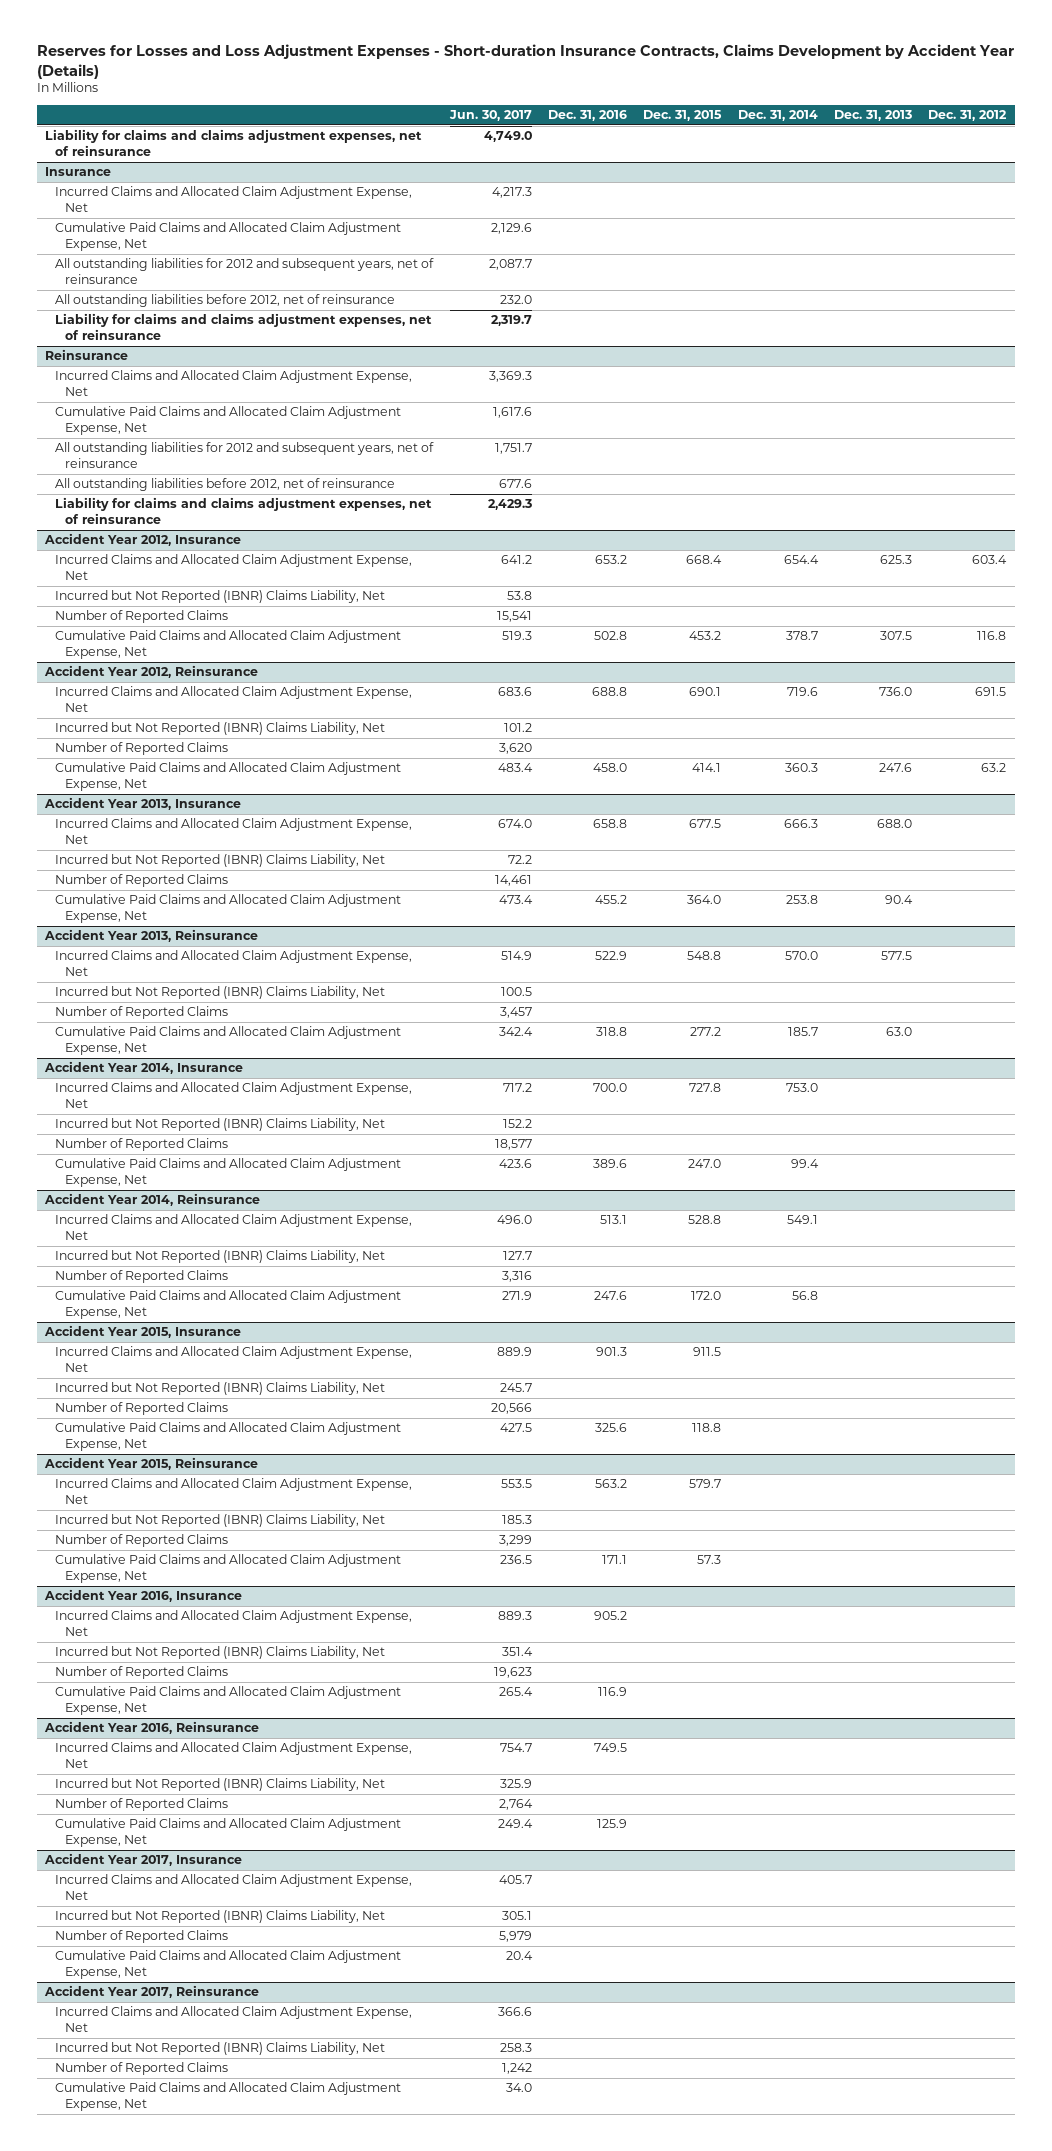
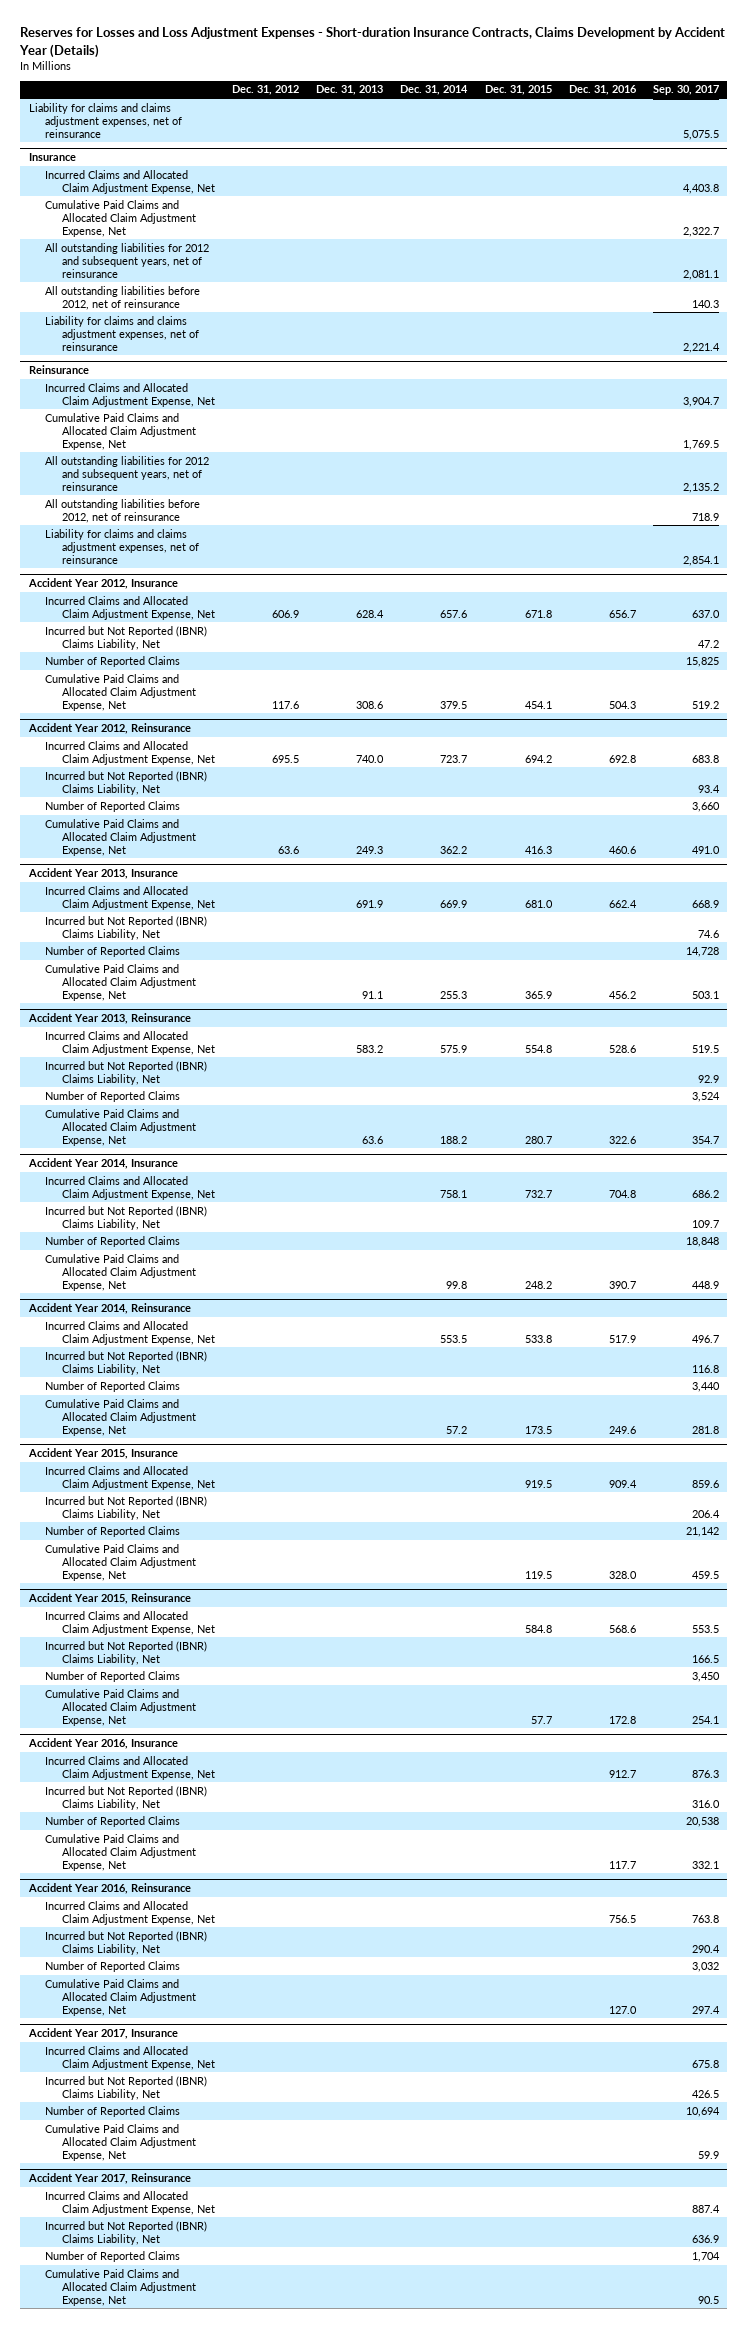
[448,110,532,122] Jun. 30, 2017 -> none
none -> [652,85,719,96] Sep. 30, 2017
[594,555,627,565] 653.2 -> [608,609,636,618] 656.7
[686,555,723,565] 668.4 -> [524,609,552,618] 671.8
[783,555,819,565] 654.4 -> [440,609,468,618] 657.6
[880,555,913,565] 625.3 -> [356,609,385,618] 628.4
[972,555,1008,565] 603.4 -> [272,609,300,618] 606.9
[593,631,627,641] 502.8 -> [608,700,636,709] 504.3
[689,631,722,641] 453.2 -> [524,700,552,709] 454.1
[785,631,818,641] 378.7 -> [440,700,468,709] 379.5
[880,631,913,641] 307.5 -> [356,700,384,709] 308.6
[977,631,1007,641] 116.8 -> [272,700,300,709] 117.6
[591,687,627,697] 688.8 -> [608,754,636,763] 692.8
[689,687,722,697] 690.1 -> [524,754,552,763] 694.2
[786,687,818,697] 719.6 -> [440,754,468,763] 723.7
[879,687,913,697] 736.0 -> [356,754,385,763] 740.0
[975,687,1007,697] 691.5 -> [272,754,300,763] 695.5
[592,763,627,773] 458.0 -> [608,845,636,854] 460.6
[692,763,722,773] 414.1 -> [524,845,552,854] 416.3
[784,763,818,773] 360.3 -> [440,845,468,854] 362.2
[879,763,913,773] 247.6 -> [356,845,384,854] 249.3
[981,763,1007,773] 63.2 -> [278,845,300,854] 63.6
[592,819,627,829] 658.8 -> [608,899,637,908] 662.4
[689,819,722,829] 677.5 -> [524,899,553,908] 681.0
[783,819,818,829] 666.3 -> [440,899,468,908] 669.9
[877,819,913,829] 688.0 -> [356,899,384,908] 691.9
[594,895,627,905] 455.2 -> [608,990,636,999] 456.2
[687,895,722,905] 364.0 -> [524,990,552,999] 365.9
[785,895,818,905] 253.8 -> [440,990,468,999] 255.3
[885,895,914,905] 90.4 -> [362,990,384,999] 91.1
[594,951,627,961] 522.9 -> [608,1044,636,1053] 528.6
[687,951,722,961] 548.8 -> [524,1044,552,1053] 554.8
[784,951,818,961] 570.0 -> [440,1044,468,1053] 575.9
[881,951,913,961] 577.5 -> [356,1044,384,1053] 583.2
[595,1027,627,1037] 318.8 -> [608,1135,636,1144] 322.6
[690,1027,722,1037] 277.2 -> [524,1135,552,1144] 280.7
[787,1027,818,1037] 185.7 -> [440,1135,468,1144] 188.2
[886,1027,913,1037] 63.0 -> [362,1135,384,1144] 63.6
[592,1083,627,1093] 700.0 -> [608,1189,636,1198] 704.8
[689,1083,722,1093] 727.8 -> [524,1189,552,1198] 732.7
[785,1083,818,1093] 753.0 -> [440,1189,468,1198] 758.1
[592,1159,627,1169] 389.6 -> [608,1280,636,1289] 390.7
[688,1159,722,1169] 247.0 -> [524,1280,552,1289] 248.2
[790,1159,819,1169] 99.4 -> [446,1280,468,1289] 99.8
[599,1215,627,1225] 513.1 -> [608,1334,636,1343] 517.9
[688,1215,722,1225] 528.8 -> [524,1334,552,1343] 533.8
[786,1215,818,1225] 549.1 -> [440,1334,468,1343] 553.5
[593,1291,627,1301] 247.6 -> [608,1425,636,1434] 249.6
[691,1291,722,1301] 172.0 -> [524,1425,552,1434] 173.5
[791,1291,818,1301] 56.8 -> [446,1425,468,1434] 57.2
[595,1347,627,1357] 901.3 -> [608,1479,637,1488] 909.4
[693,1347,722,1357] 911.5 -> [524,1479,552,1488] 919.5
[594,1423,627,1433] 325.6 -> [608,1570,637,1579] 328.0
[692,1423,722,1433] 118.8 -> [524,1570,552,1579] 119.5
[594,1479,627,1489] 563.2 -> [608,1624,636,1633] 568.6
[689,1479,722,1489] 579.7 -> [524,1624,552,1633] 584.8
[601,1555,627,1565] 171.1 -> [608,1715,636,1724] 172.8
[697,1555,722,1565] 57.3 -> [530,1715,552,1724] 57.7
[593,1611,627,1621] 905.2 -> [608,1769,636,1778] 912.7
[597,1687,627,1697] 116.9 -> [608,1860,636,1869] 117.7
[593,1743,627,1753] 749.5 -> [608,1914,636,1923] 756.5
[596,1819,627,1829] 125.9 -> [608,2005,637,2014] 127.0

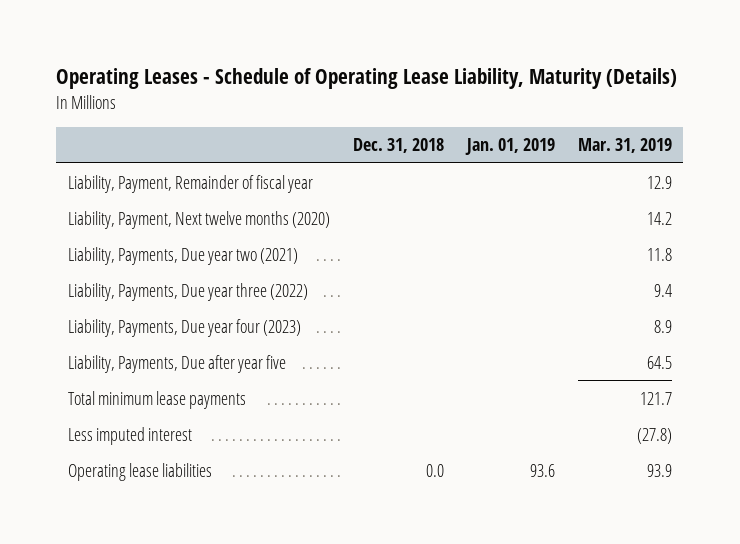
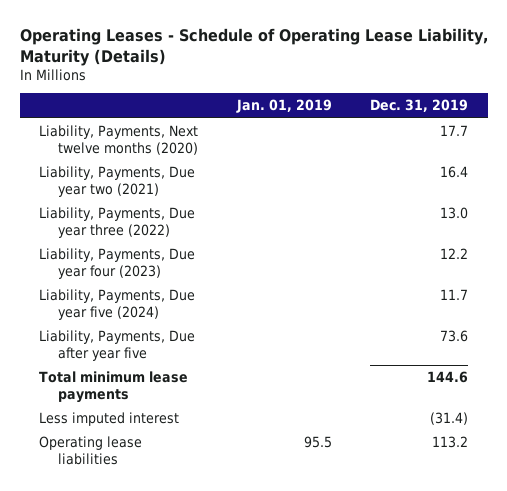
[352,138,444,154] Dec. 31, 2018 -> none
[577,138,672,154] Mar. 31, 2019 -> none
none -> [370,99,469,113] Dec. 31, 2019
[67,174,313,193] Liability, Payment, Remainder of fiscal year -> none
[67,210,330,229] Liability, Payment, Next twelve months (2020) -> [38,125,199,155] Liability, Payments, Next twelve months (2020)
none -> [38,289,195,320] Liability, Payments, Due year five (2024)
[529,463,555,477] 93.6 -> [303,436,332,449] 95.5

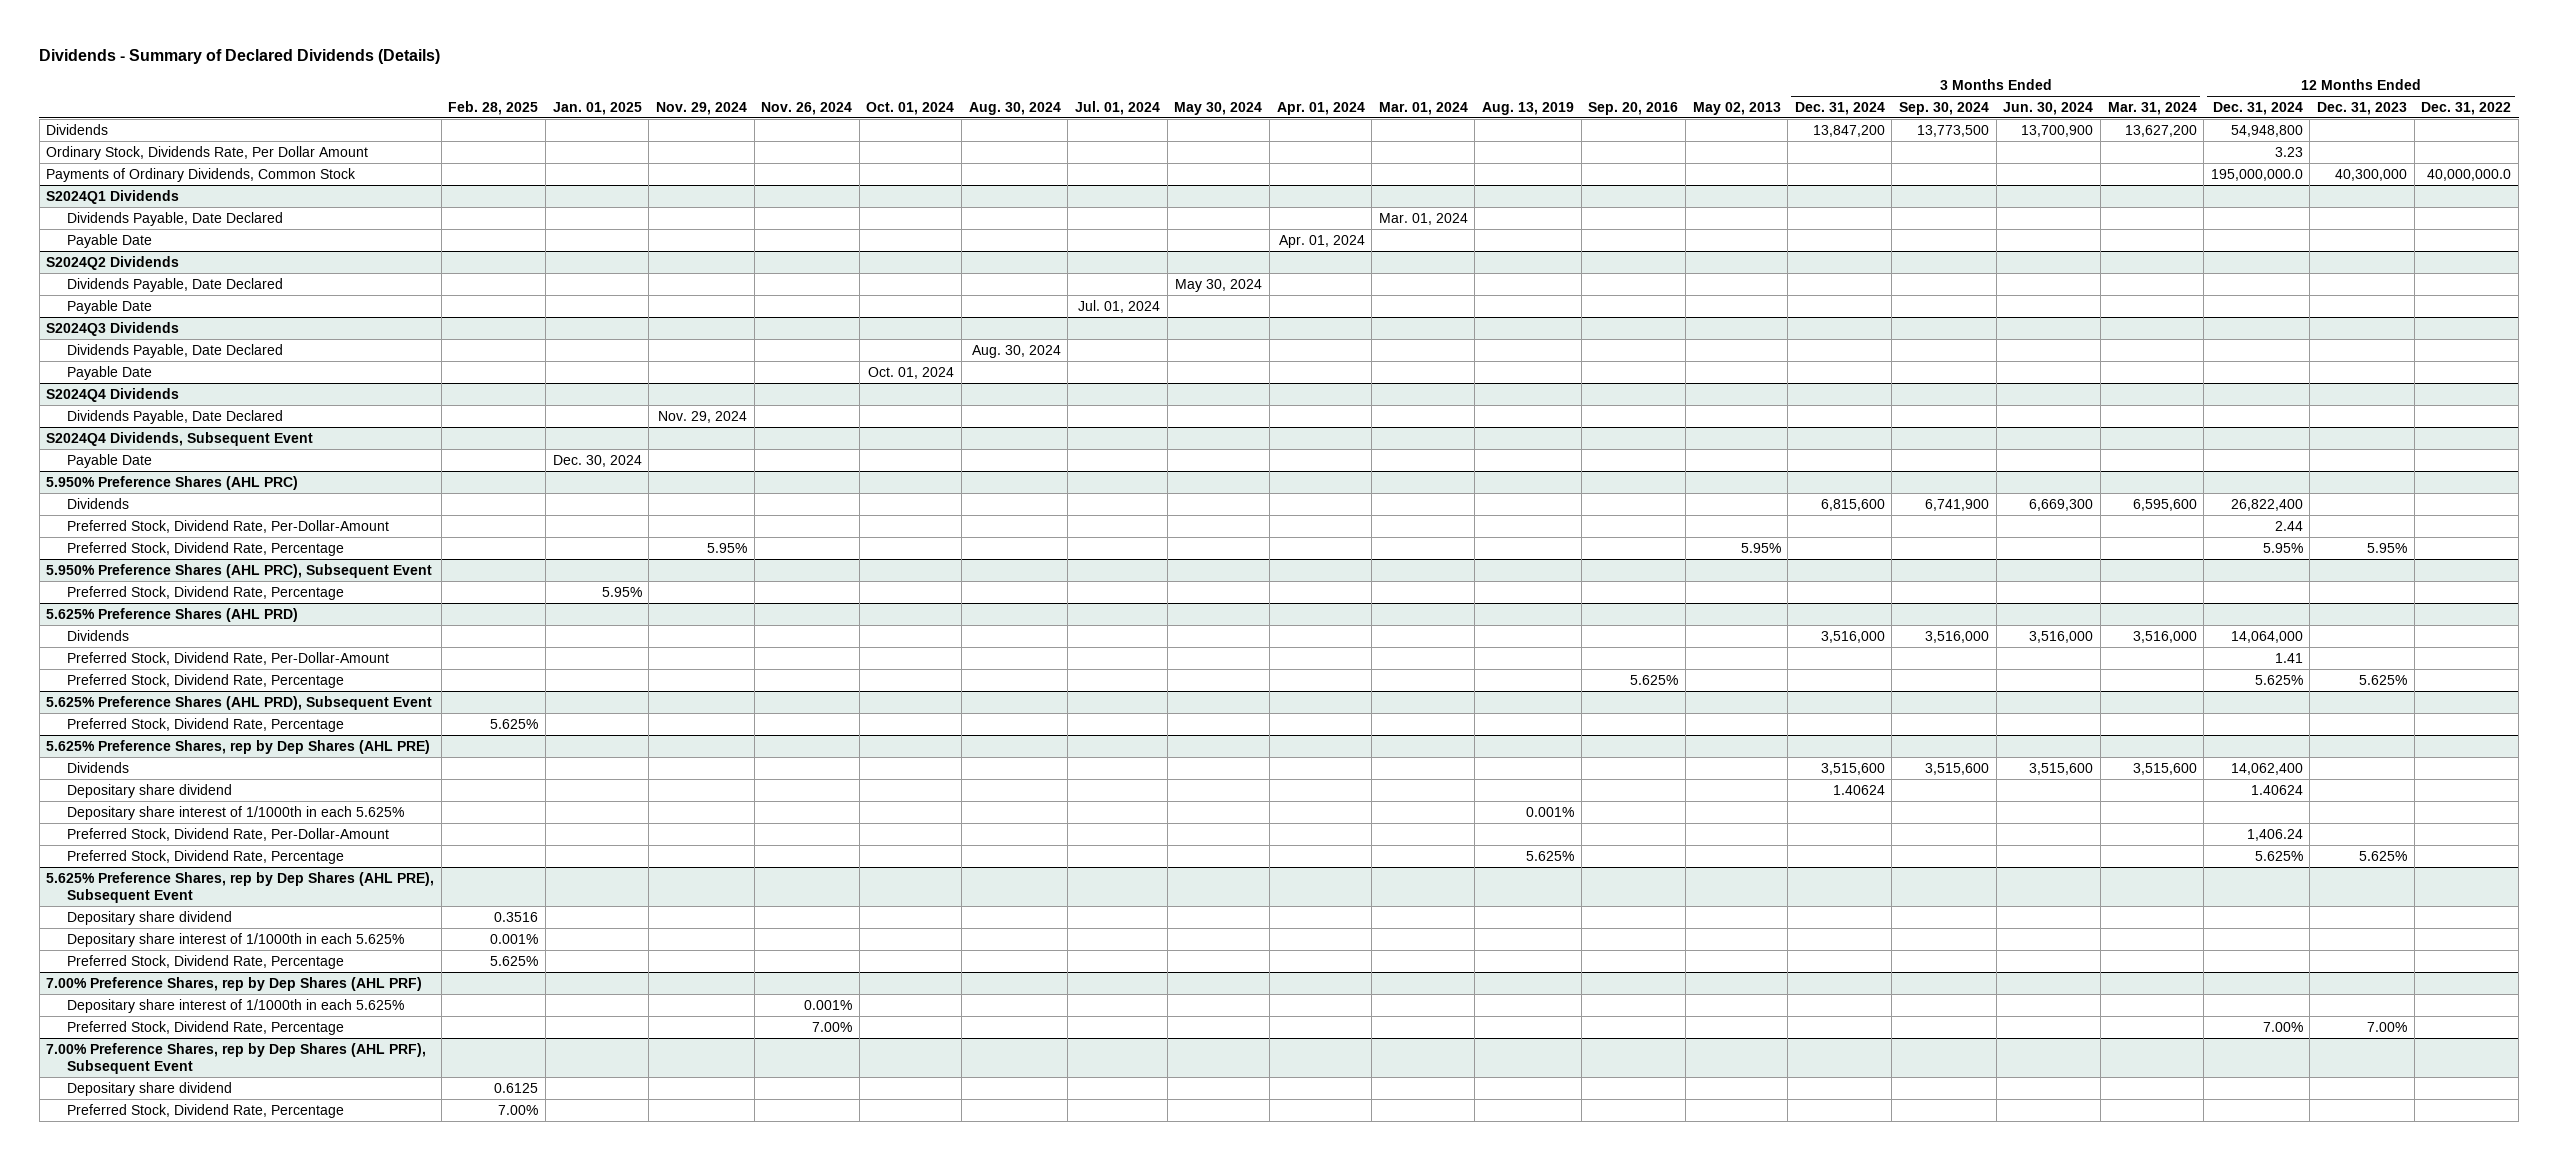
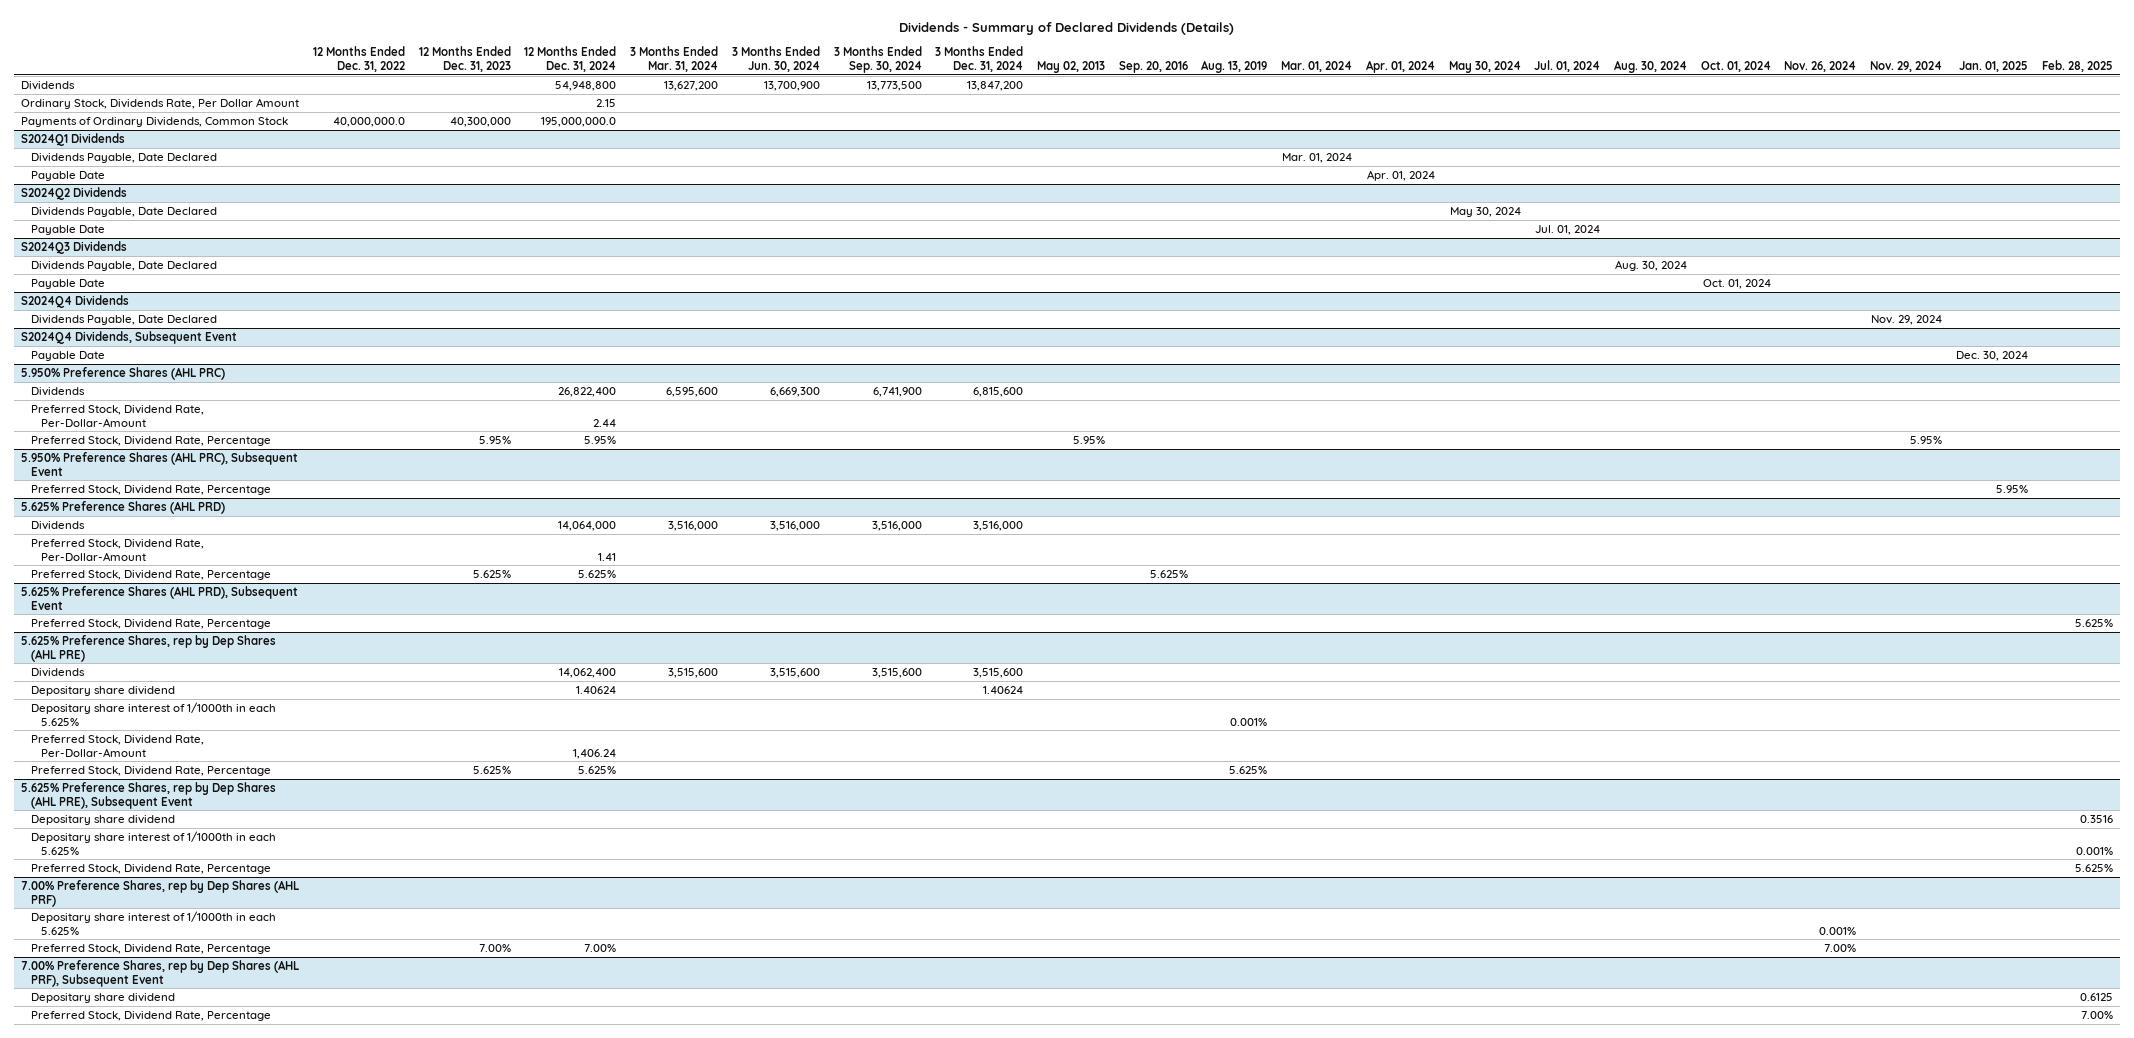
[2274,146,2303,157] 3.23 -> [596,98,617,107] 2.15

